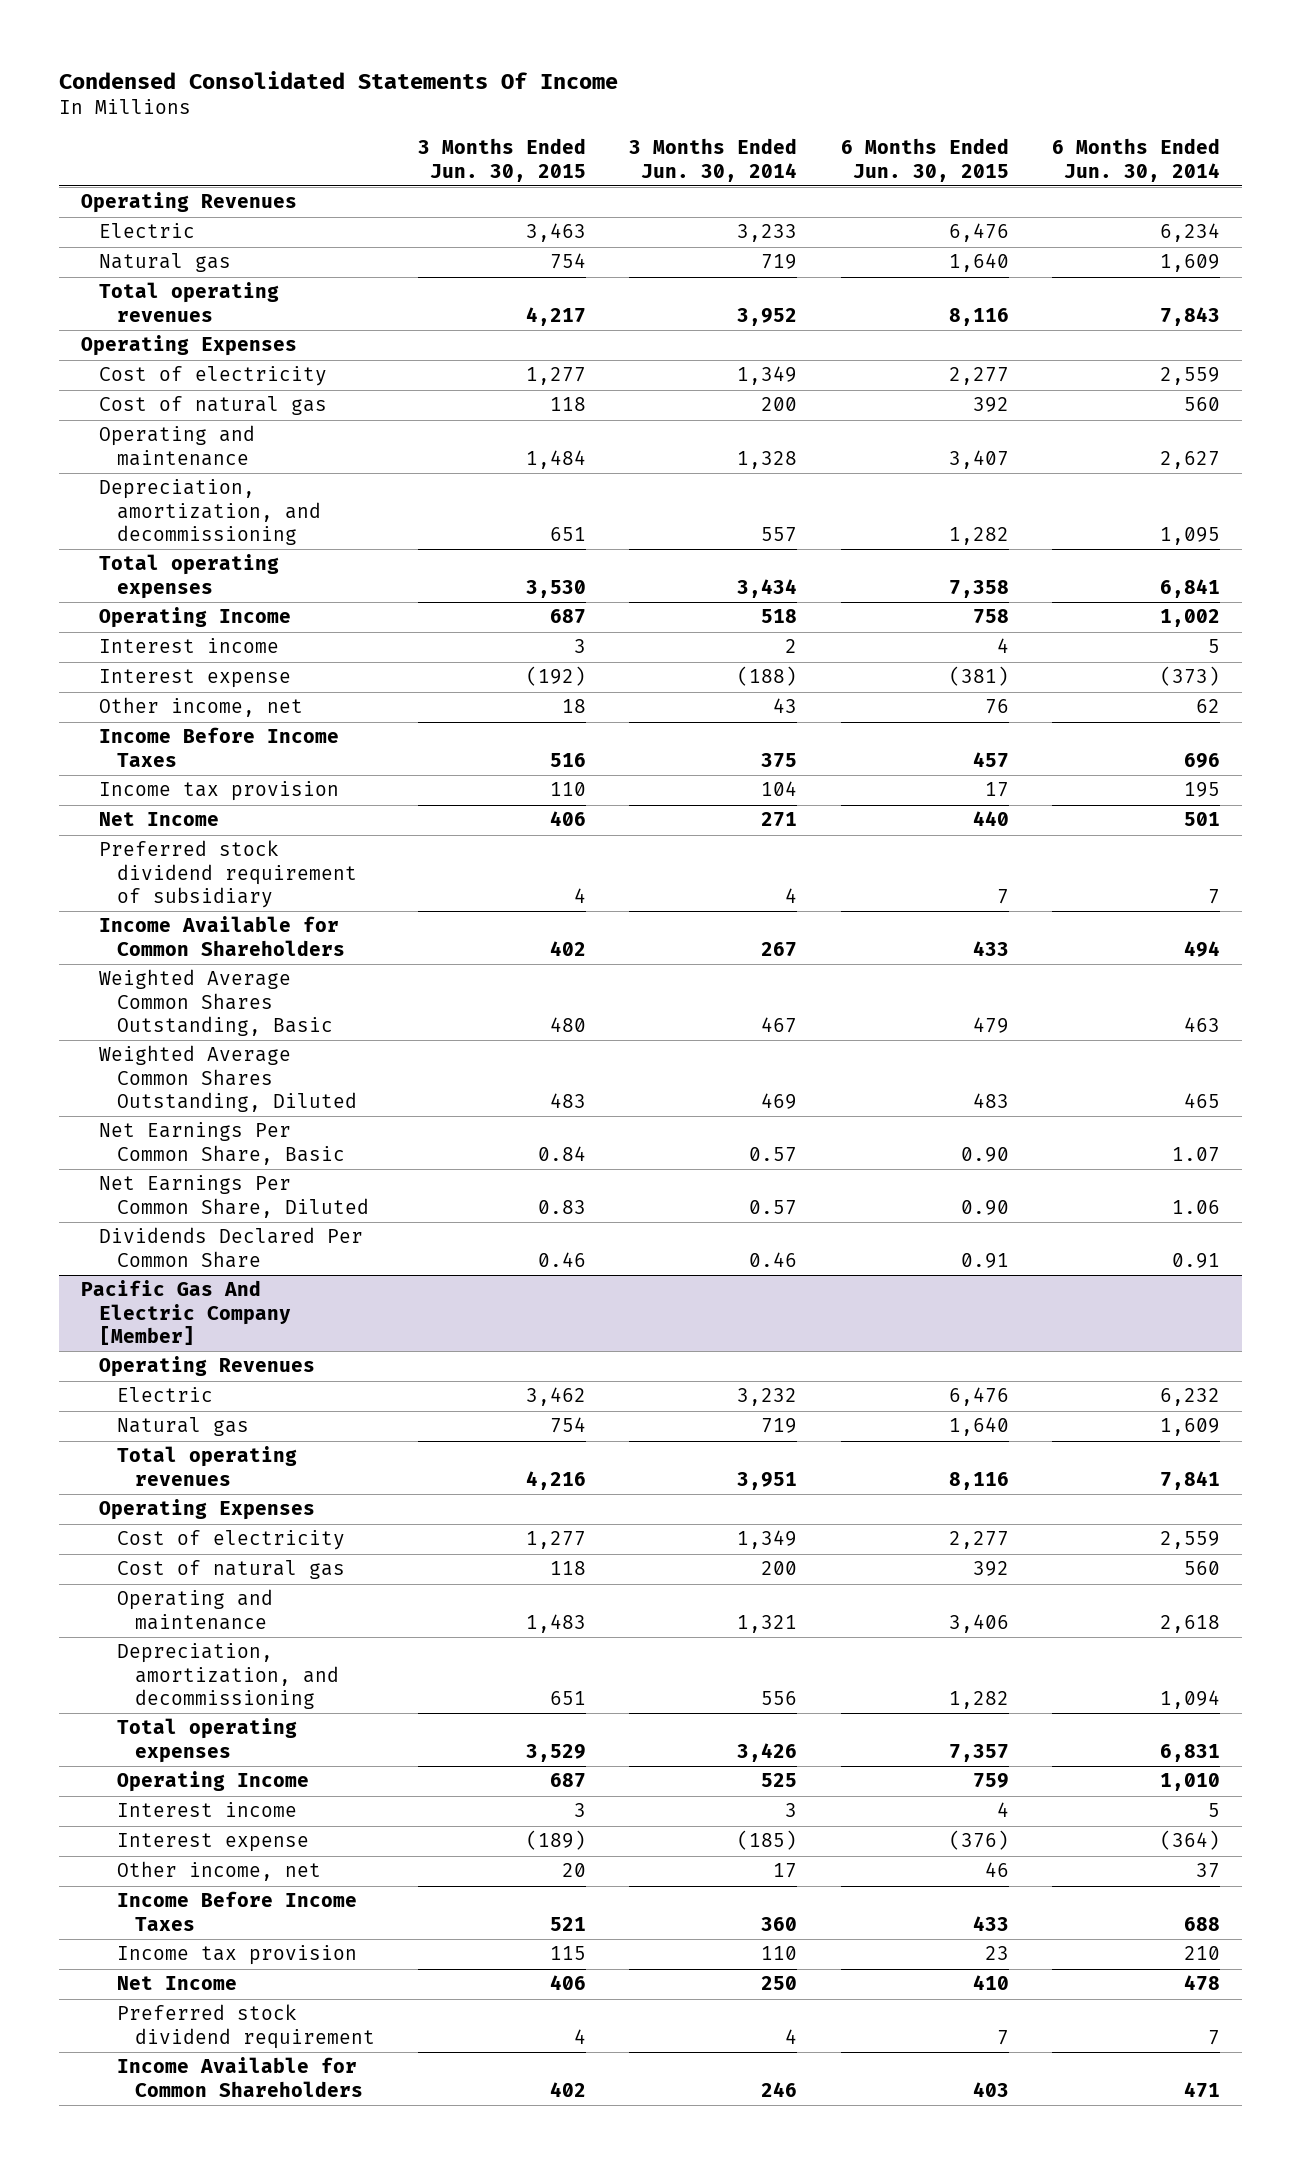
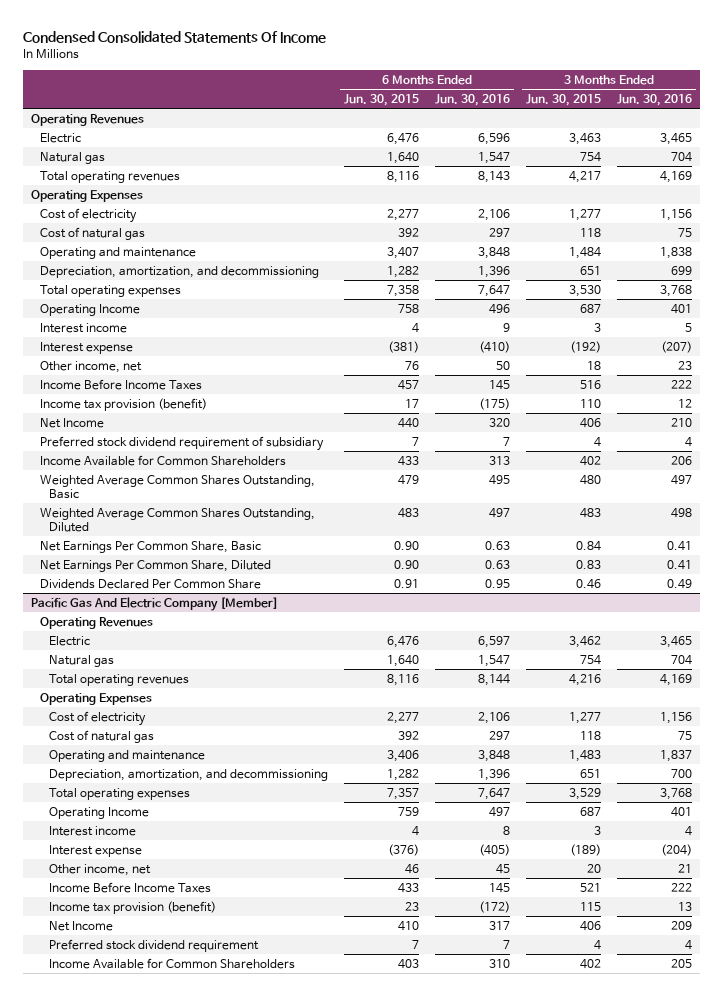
[629,138,798,182] 3 Months Ended Jun. 30, 2014 -> none
[1052,138,1221,182] 6 Months Ended Jun. 30, 2014 -> none
none -> [435,93,511,106] Jun. 30, 2016
none -> [617,93,693,106] Jun. 30, 2016
[98,781,339,802] Income tax provision -> [40,397,208,411] Income tax provision (benefit)
[116,1945,357,1966] Income tax provision -> [49,900,217,914] Income tax provision (benefit)

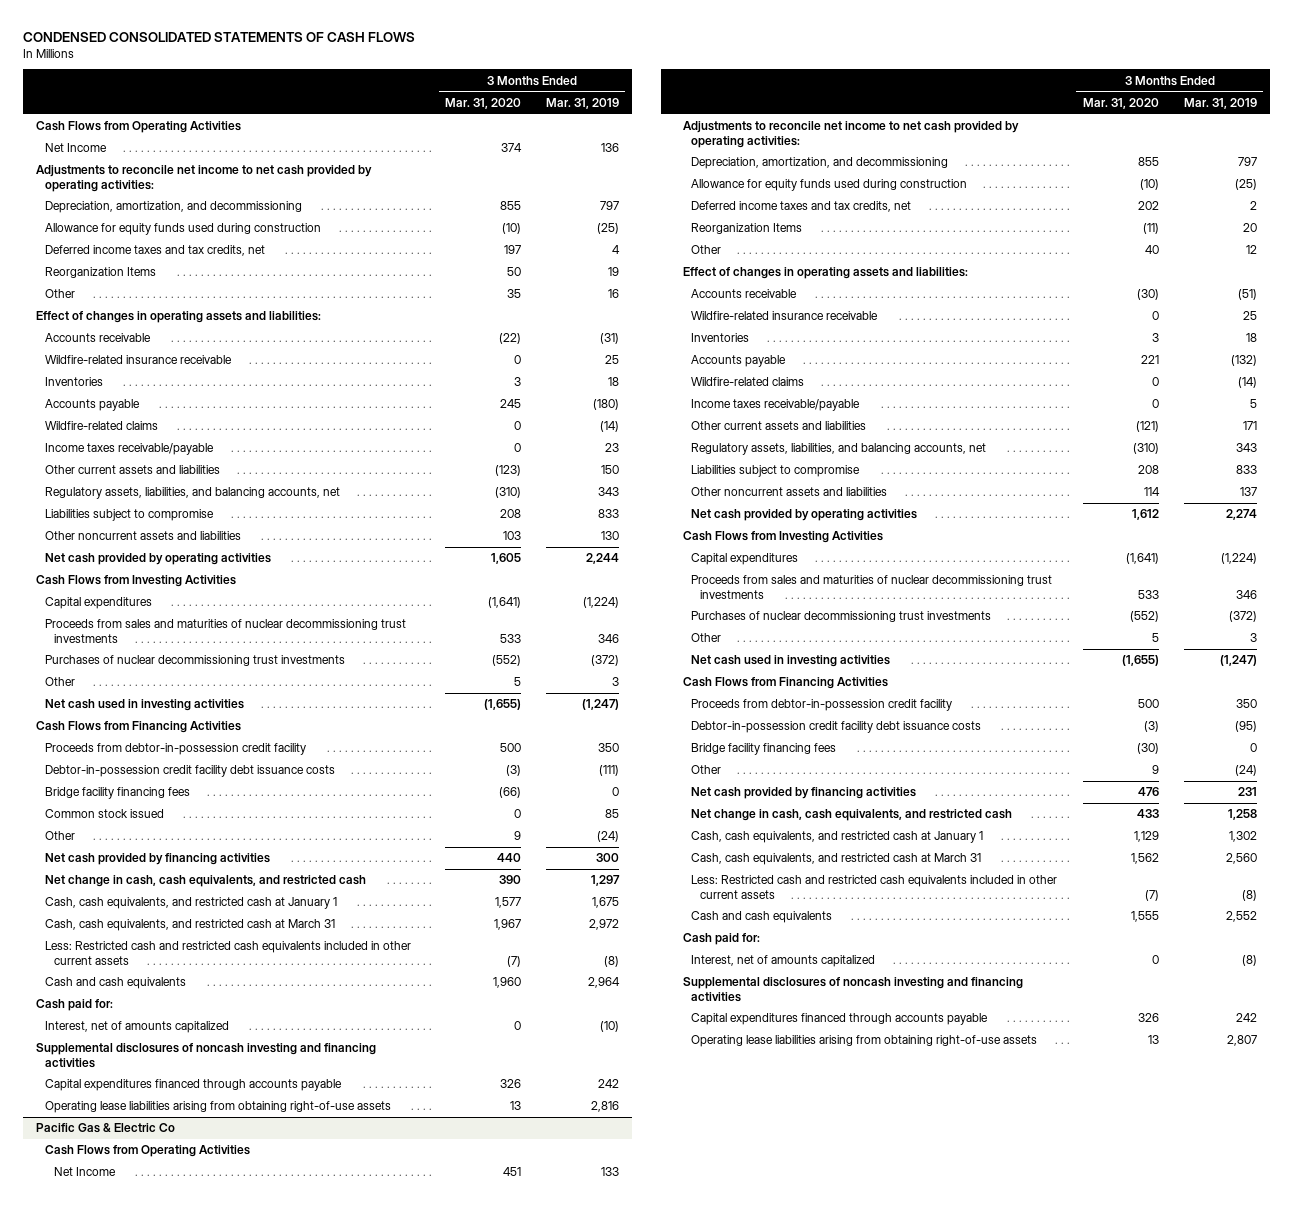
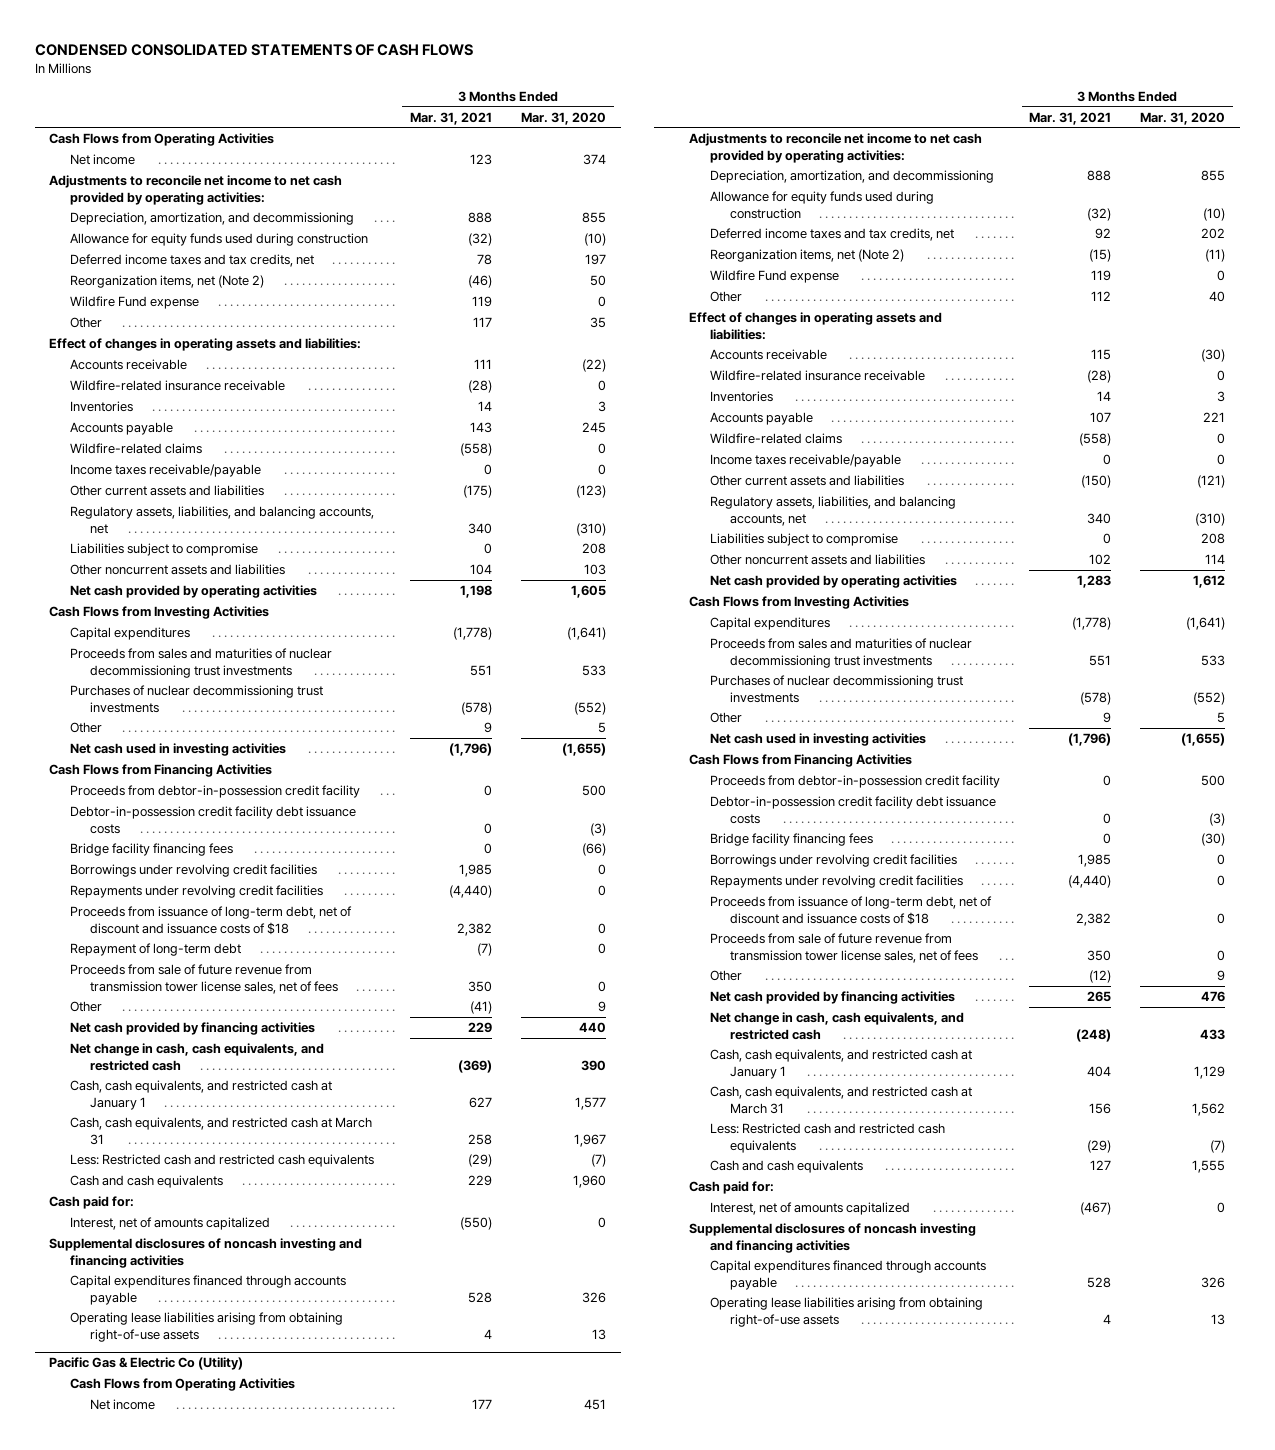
[546,97,620,109] Mar. 31, 2019 -> none
none -> [409,111,492,125] Mar. 31, 2021
[44,143,107,153] Net Income -> [69,154,135,166] Net income
[44,267,156,279] Reorganization Items -> [69,275,264,289] Reorganization items, net (Note 2)
none -> [69,296,199,310] Wildfire Fund expense
[44,809,164,819] Common stock issued -> none
none -> [69,864,317,878] Borrowings under revolving credit facilities
none -> [69,885,323,899] Repayments under revolving credit facilities
none -> [69,906,352,935] Proceeds from issuance of long-term debt, net of discount and issuance costs of $18
none -> [69,943,241,957] Repayment of long-term debt
none -> [69,964,339,994] Proceeds from sale of future revenue from transmission tower license sales, net of fees
[44,941,411,965] Less: Restricted cash and restricted cash equivalents included in other current assets -> [69,1154,374,1168] Less: Restricted cash and restricted cash equivalents
[35,1123,175,1134] Pacific Gas & Electric Co -> [49,1357,244,1371] Pacific Gas & Electric Co (Utility)
[53,1167,116,1177] Net Income -> [90,1399,156,1411] Net income
[691,223,803,235] Reorganization Items -> [709,249,904,263] Reorganization items, net (Note 2)
none -> [709,270,839,284] Wildfire Fund expense
none -> [709,854,957,868] Borrowings under revolving credit facilities
none -> [709,875,963,889] Repayments under revolving credit facilities
none -> [709,896,992,925] Proceeds from issuance of long-term debt, net of discount and issuance costs of $18
none -> [709,933,979,963] Proceeds from sale of future revenue from transmission tower license sales, net of fees
[691,875,1058,899] Less: Restricted cash and restricted cash equivalents included in other current assets -> [709,1123,945,1153] Less: Restricted cash and restricted cash equivalents

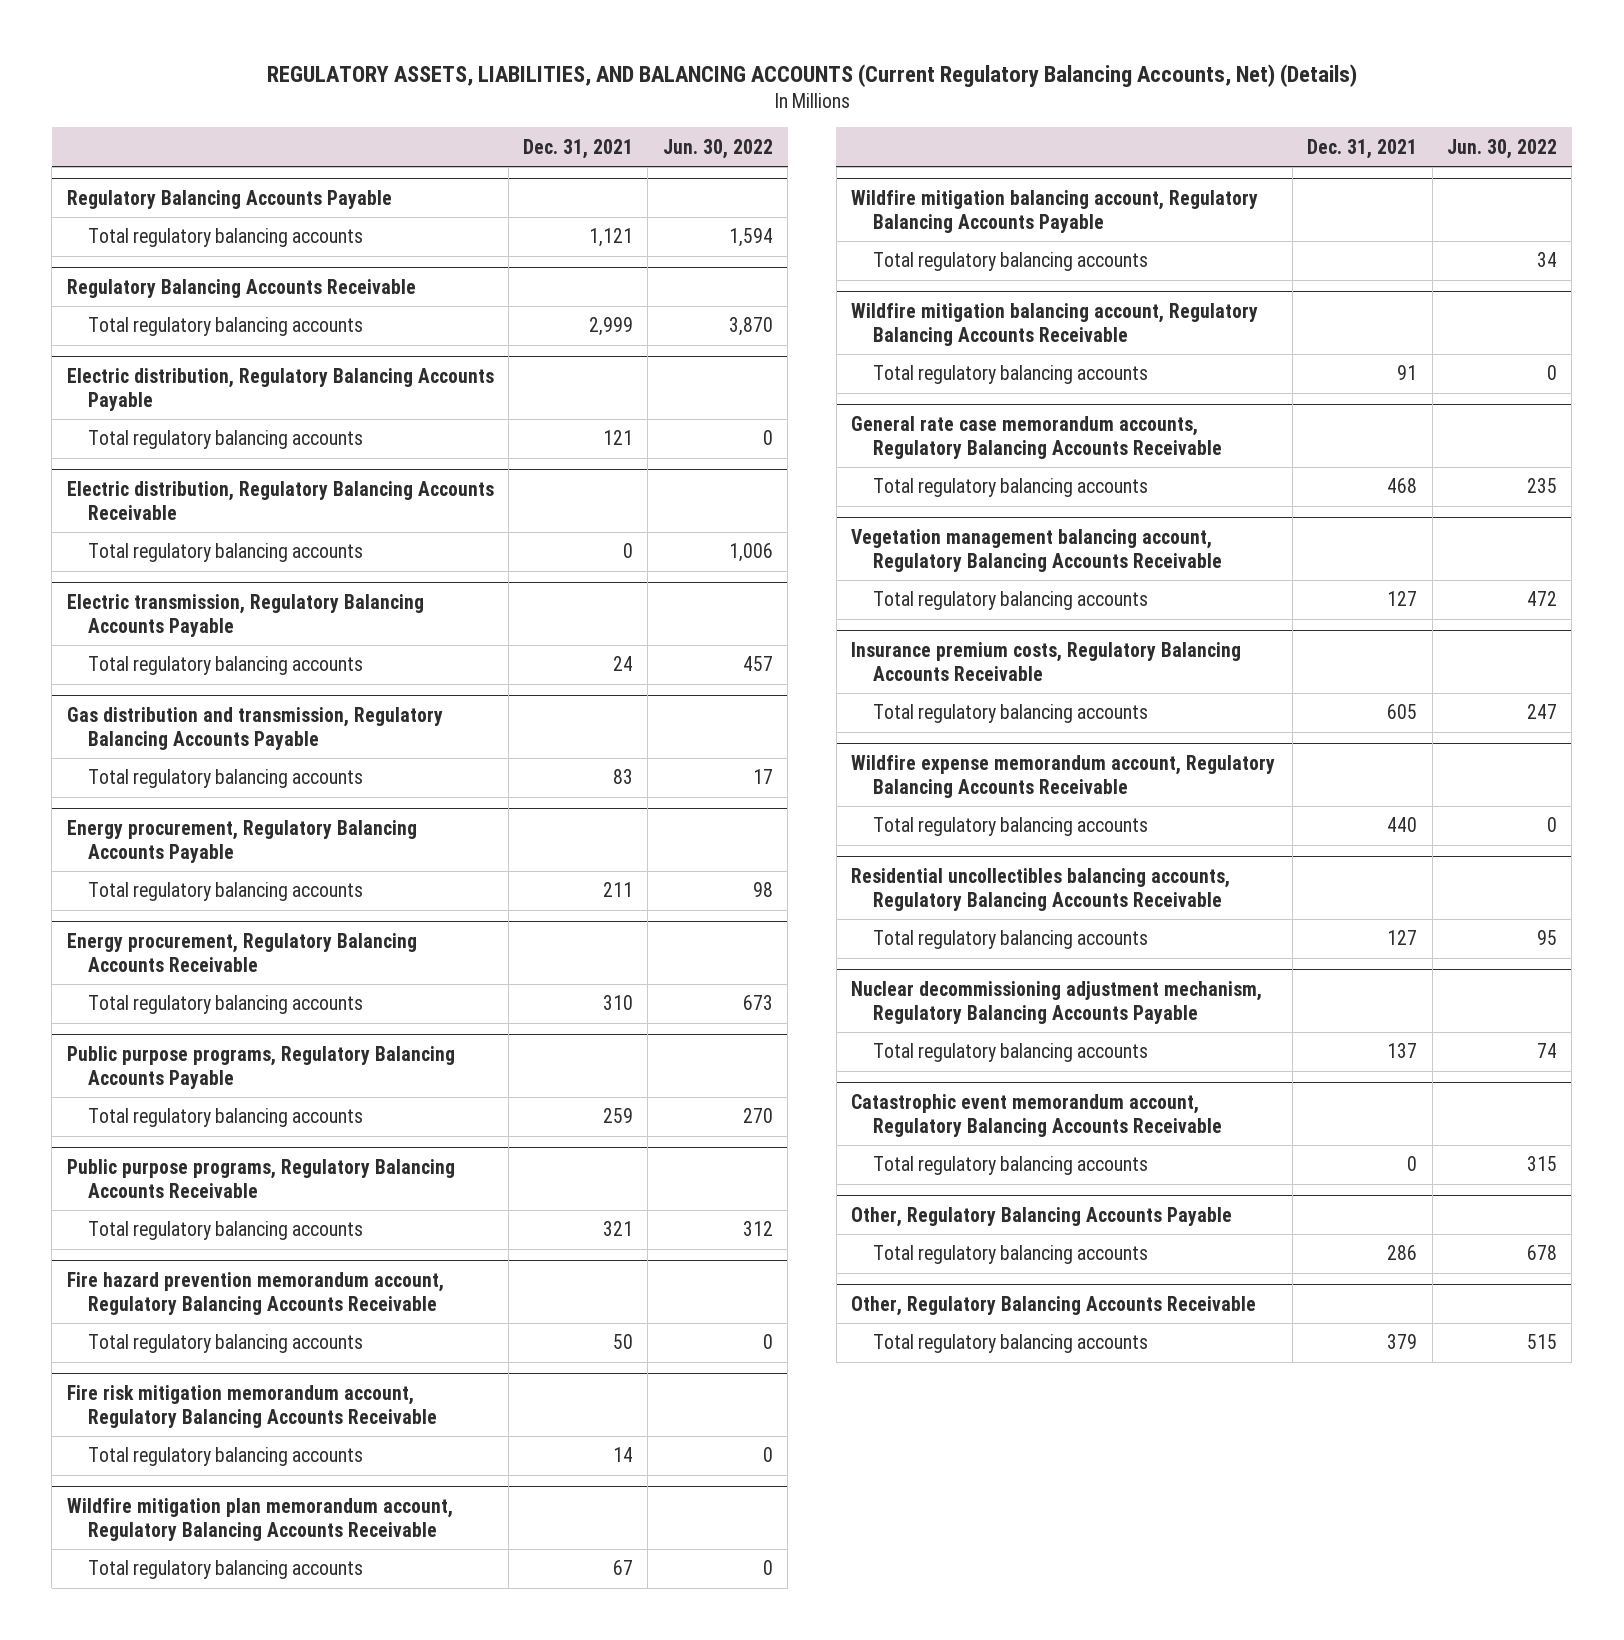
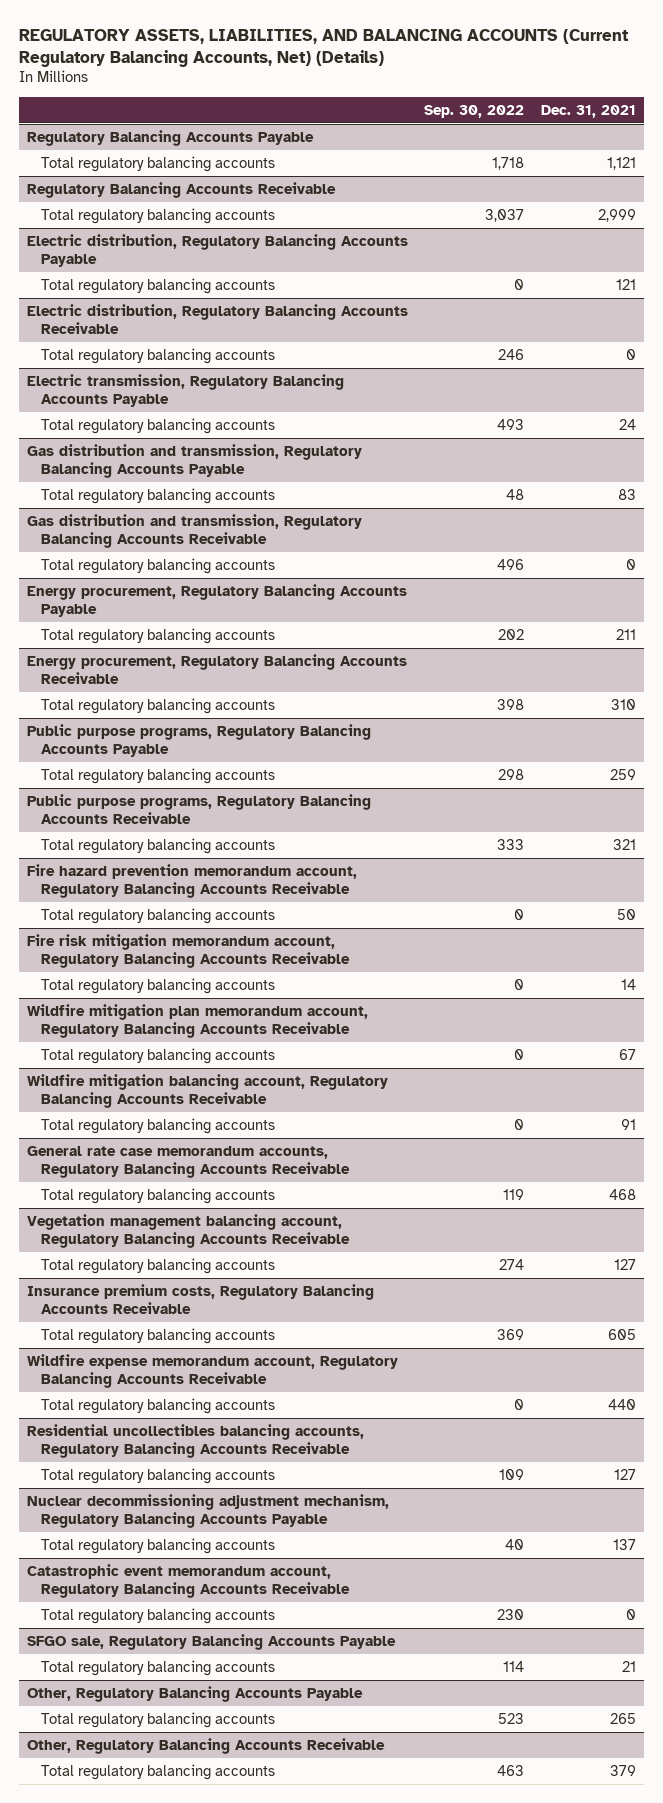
[662,138,773,159] Jun. 30, 2022 -> none
none -> [424,104,525,118] Sep. 30, 2022
none -> [26,513,362,548] Gas distribution and transmission, Regulatory Balancing Accounts Receivable
none -> [41,557,276,574] Total regulatory balancing accounts
[850,190,1258,233] Wildfire mitigation balancing account, Regulatory Balancing Accounts Payable -> none
[872,252,1148,272] Total regulatory balancing accounts -> none
none -> [26,1633,396,1650] SFGO sale, Regulatory Balancing Accounts Payable
none -> [41,1659,276,1676] Total regulatory balancing accounts
[1387,1245,1418,1261] 286 -> [610,1712,637,1724] 265

